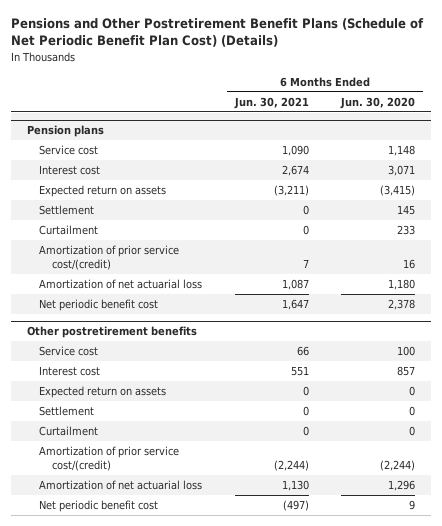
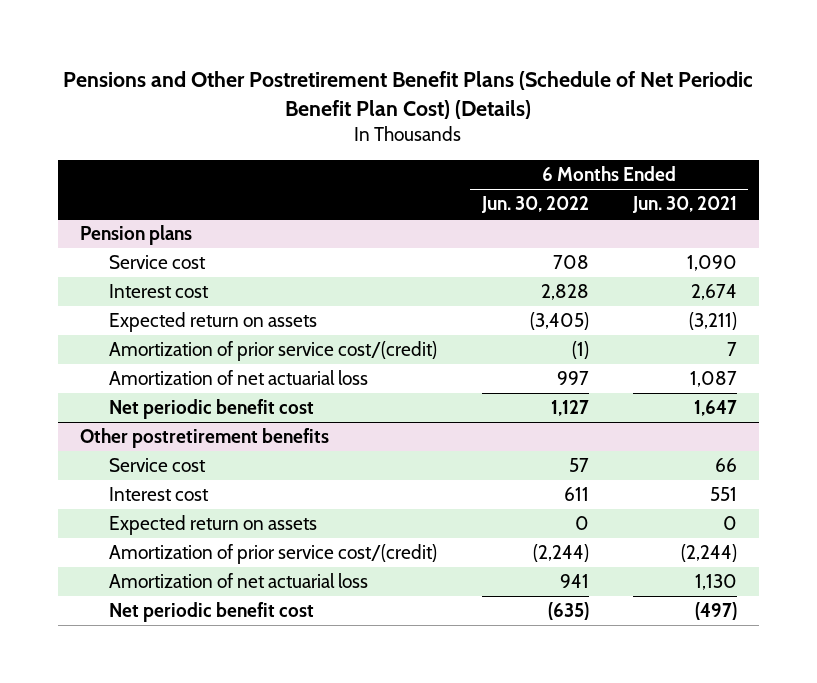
[340,96,416,109] Jun. 30, 2020 -> none
none -> [480,196,589,214] Jun. 30, 2022
[39,205,95,216] Settlement -> none
[39,225,99,236] Curtailment -> none
[39,406,95,417] Settlement -> none
[39,426,99,437] Curtailment -> none

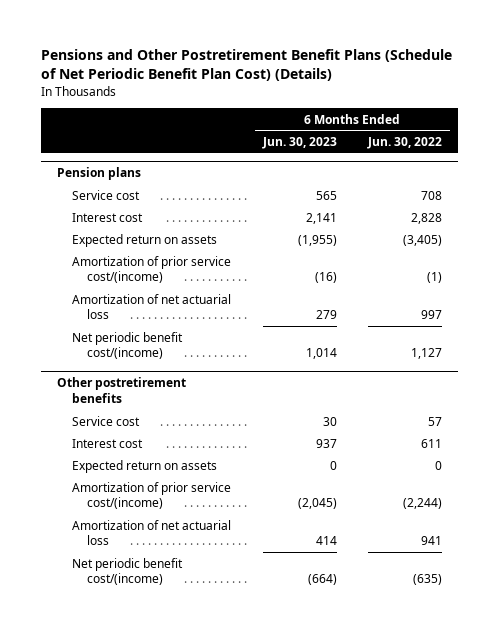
[631,196,737,214] Jun. 30, 2021 -> none
none -> [261,136,337,149] Jun. 30, 2023
[109,341,438,362] Amortization of prior service cost/(credit) -> [72,255,232,284] Amortization of prior service cost/(income)
[109,399,315,420] Net periodic benefit cost -> [72,331,184,360] Net periodic benefit cost/(income)
[109,544,438,565] Amortization of prior service cost/(credit) -> [72,481,232,510] Amortization of prior service cost/(income)
[109,602,315,623] Net periodic benefit cost -> [72,557,184,586] Net periodic benefit cost/(income)

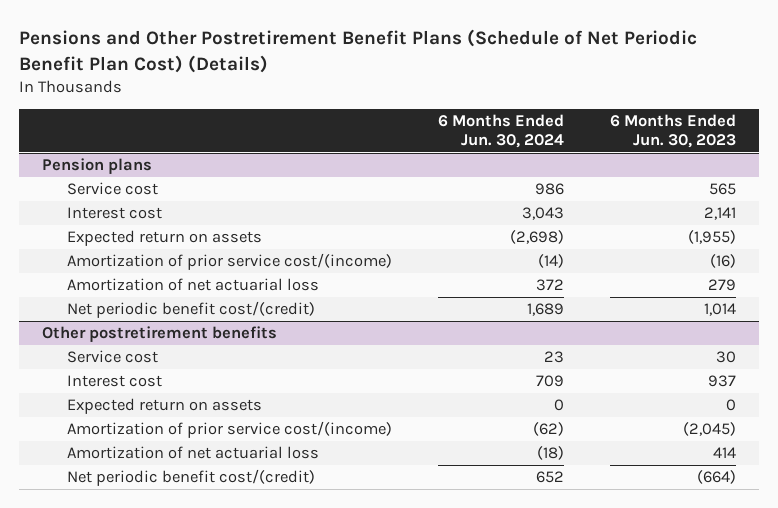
[367,136,443,149] Jun. 30, 2022 -> none
none -> [437,113,564,149] 6 Months Ended Jun. 30, 2024
[72,331,184,360] Net periodic benefit cost/(income) -> [66,301,315,319] Net periodic benefit cost/(credit)
[72,557,184,586] Net periodic benefit cost/(income) -> [66,469,315,487] Net periodic benefit cost/(credit)

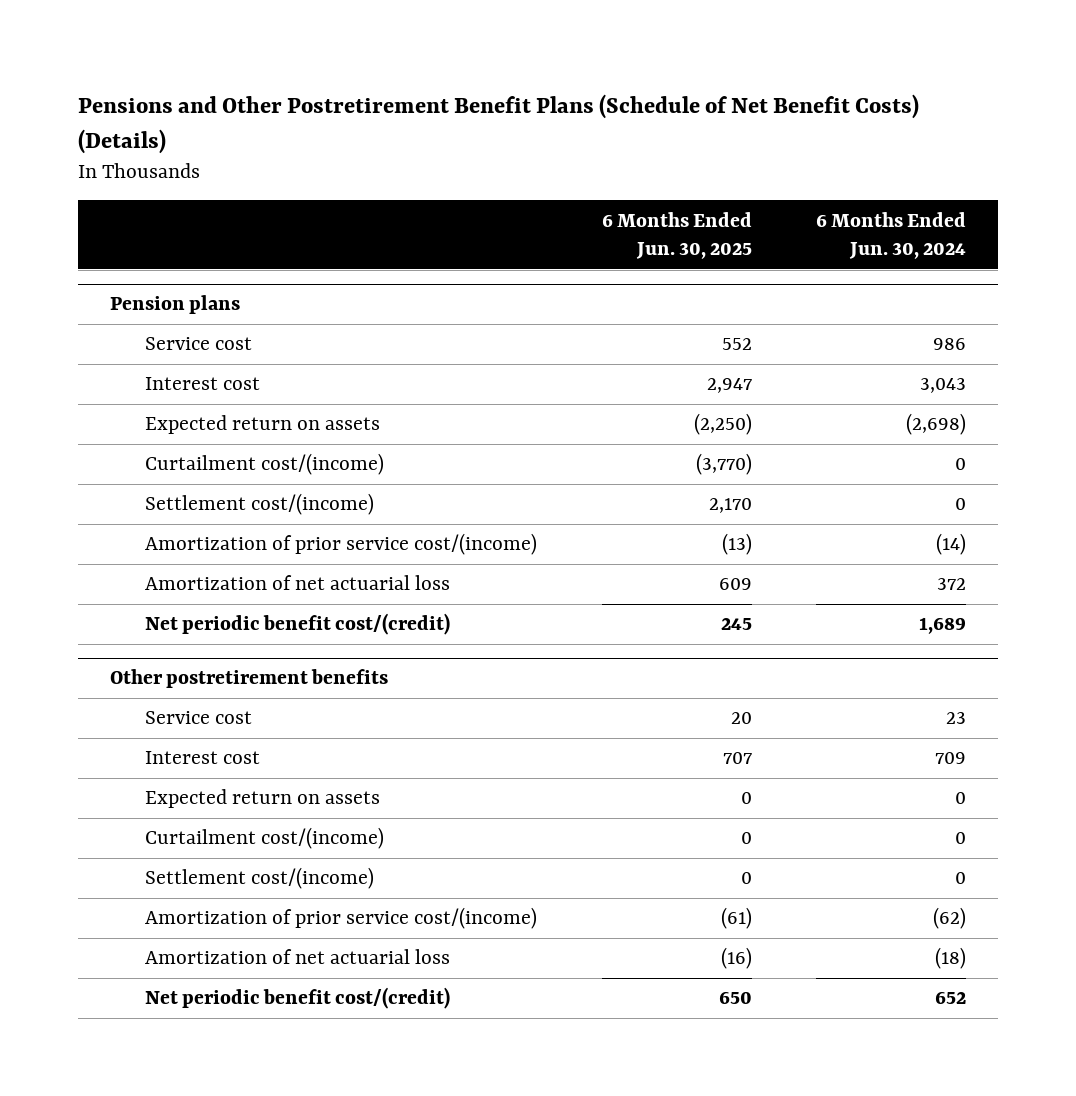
[18,29,697,73] Pensions and Other Postretirement Benefit Plans (Schedule of Net Periodic Benefit Plan Cost) (Details) -> [78,94,920,154] Pensions and Other Postretirement Benefit Plans (Schedule of Net Benefit Costs) (Details)
[610,113,737,149] 6 Months Ended Jun. 30, 2023 -> none
none -> [601,211,752,260] 6 Months Ended Jun. 30, 2025
none -> [145,453,385,476] Curtailment cost/(income)
none -> [145,493,375,516] Settlement cost/(income)
none -> [145,827,385,850] Curtailment cost/(income)
none -> [145,867,375,890] Settlement cost/(income)

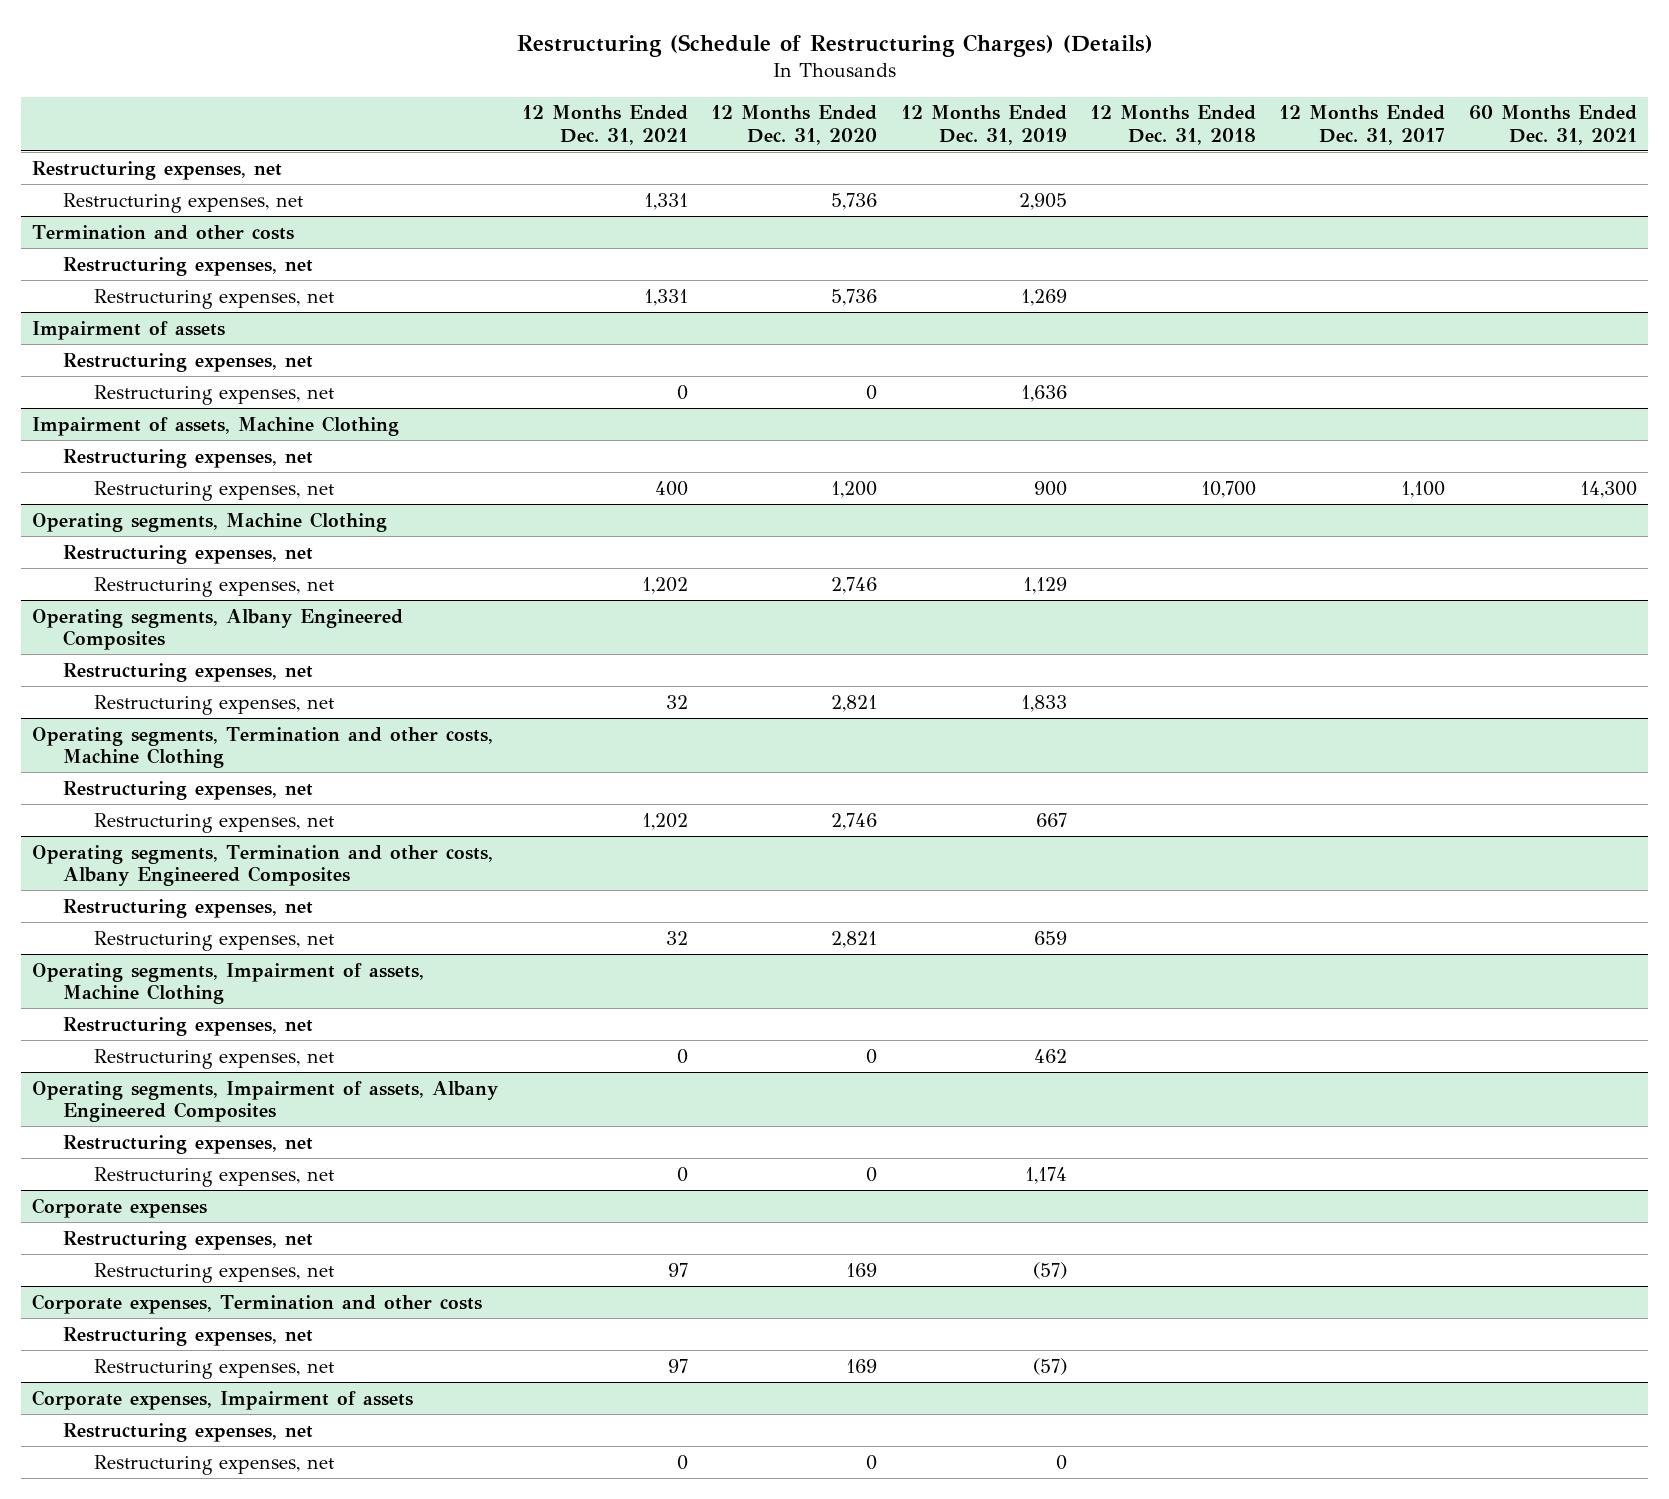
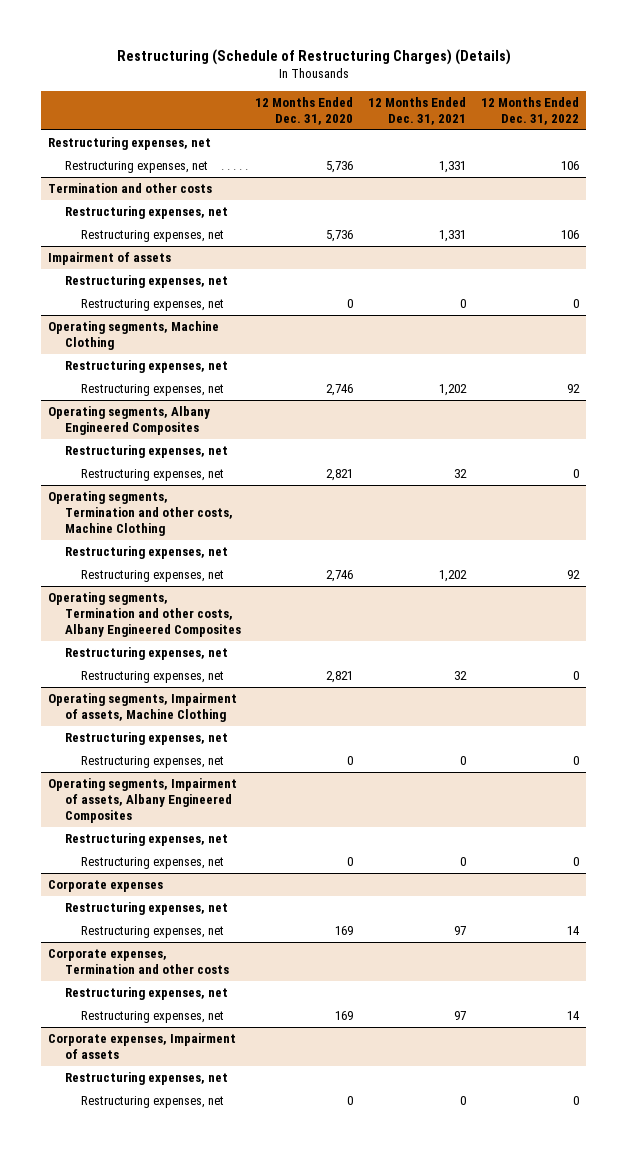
[900,105,1067,145] 12 Months Ended Dec. 31, 2019 -> none
[1089,105,1256,145] 12 Months Ended Dec. 31, 2018 -> none
[1279,105,1446,145] 12 Months Ended Dec. 31, 2017 -> none
[1468,105,1637,145] 60 Months Ended Dec. 31, 2021 -> none
none -> [480,96,579,125] 12 Months Ended Dec. 31, 2022
[32,415,400,436] Impairment of assets, Machine Clothing -> none
[63,448,314,468] Restructuring expenses, net -> none
[93,480,334,501] Restructuring expenses, net -> none

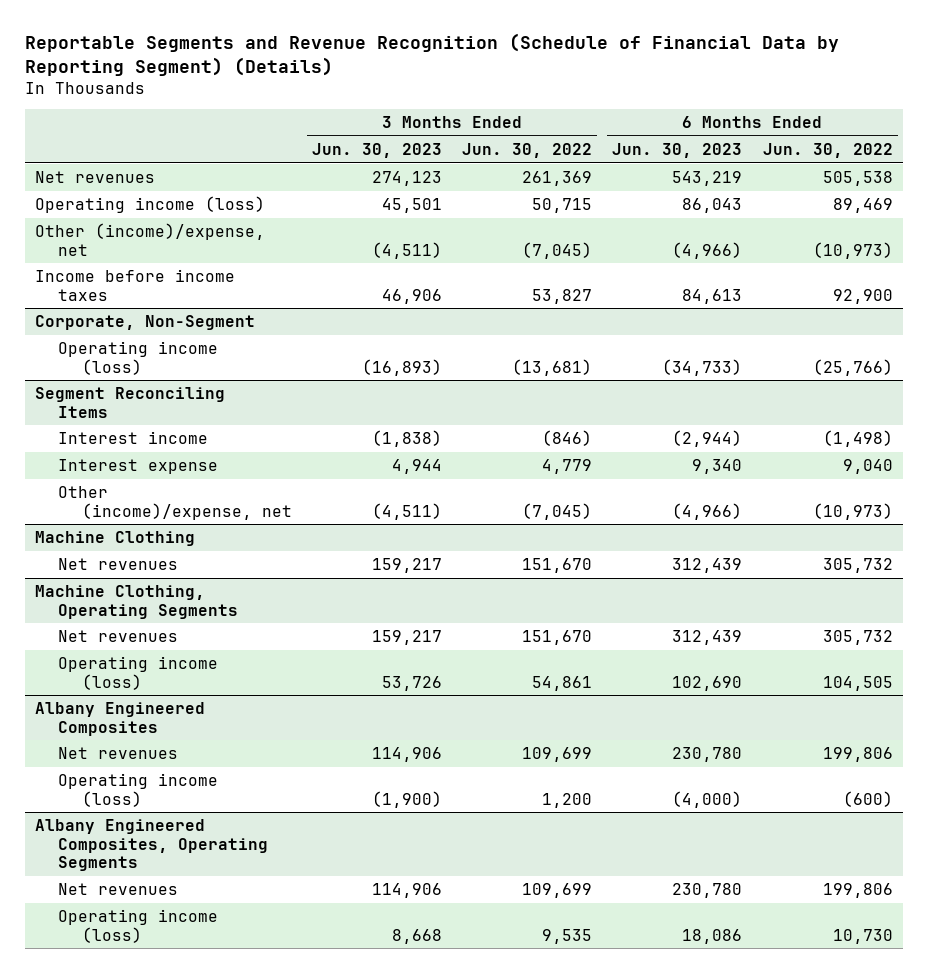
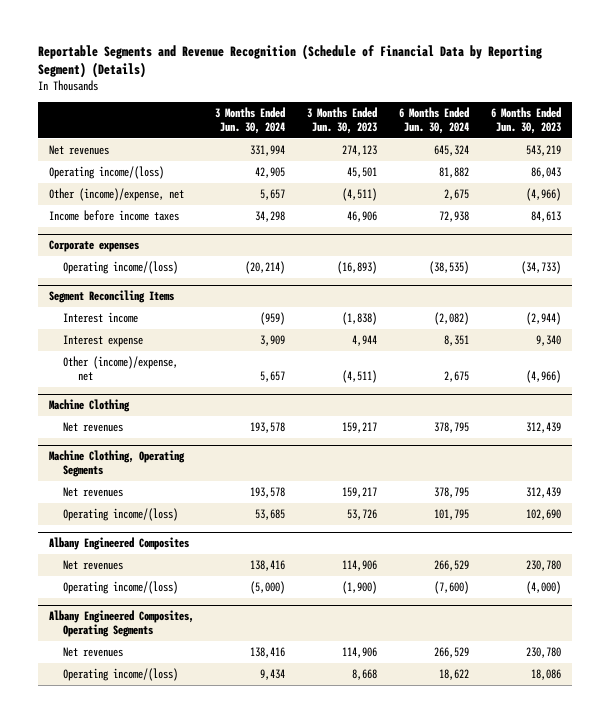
[462,142,593,158] Jun. 30, 2022 -> none
[762,142,893,158] Jun. 30, 2022 -> none
none -> [215,106,286,134] 3 Months Ended Jun. 30, 2024
none -> [399,106,470,134] 6 Months Ended Jun. 30, 2024
[35,196,266,214] Operating income (loss) -> [48,165,164,179] Operating income/(loss)
[35,315,256,331] Corporate, Non-Segment -> [48,240,139,253] Corporate expenses
[58,341,219,375] Operating income (loss) -> [63,260,179,274] Operating income/(loss)
[58,656,219,690] Operating income (loss) -> [63,507,179,521] Operating income/(loss)
[58,773,219,807] Operating income (loss) -> [63,580,179,594] Operating income/(loss)
[58,909,219,943] Operating income (loss) -> [63,667,179,681] Operating income/(loss)

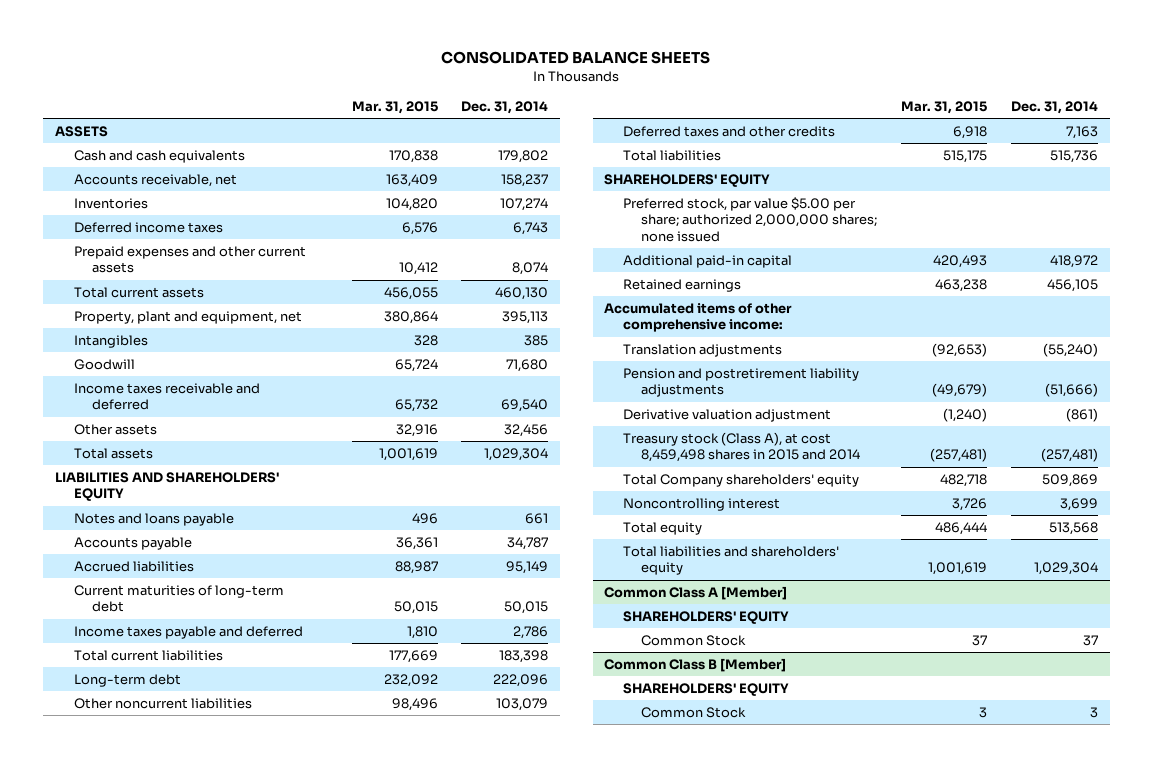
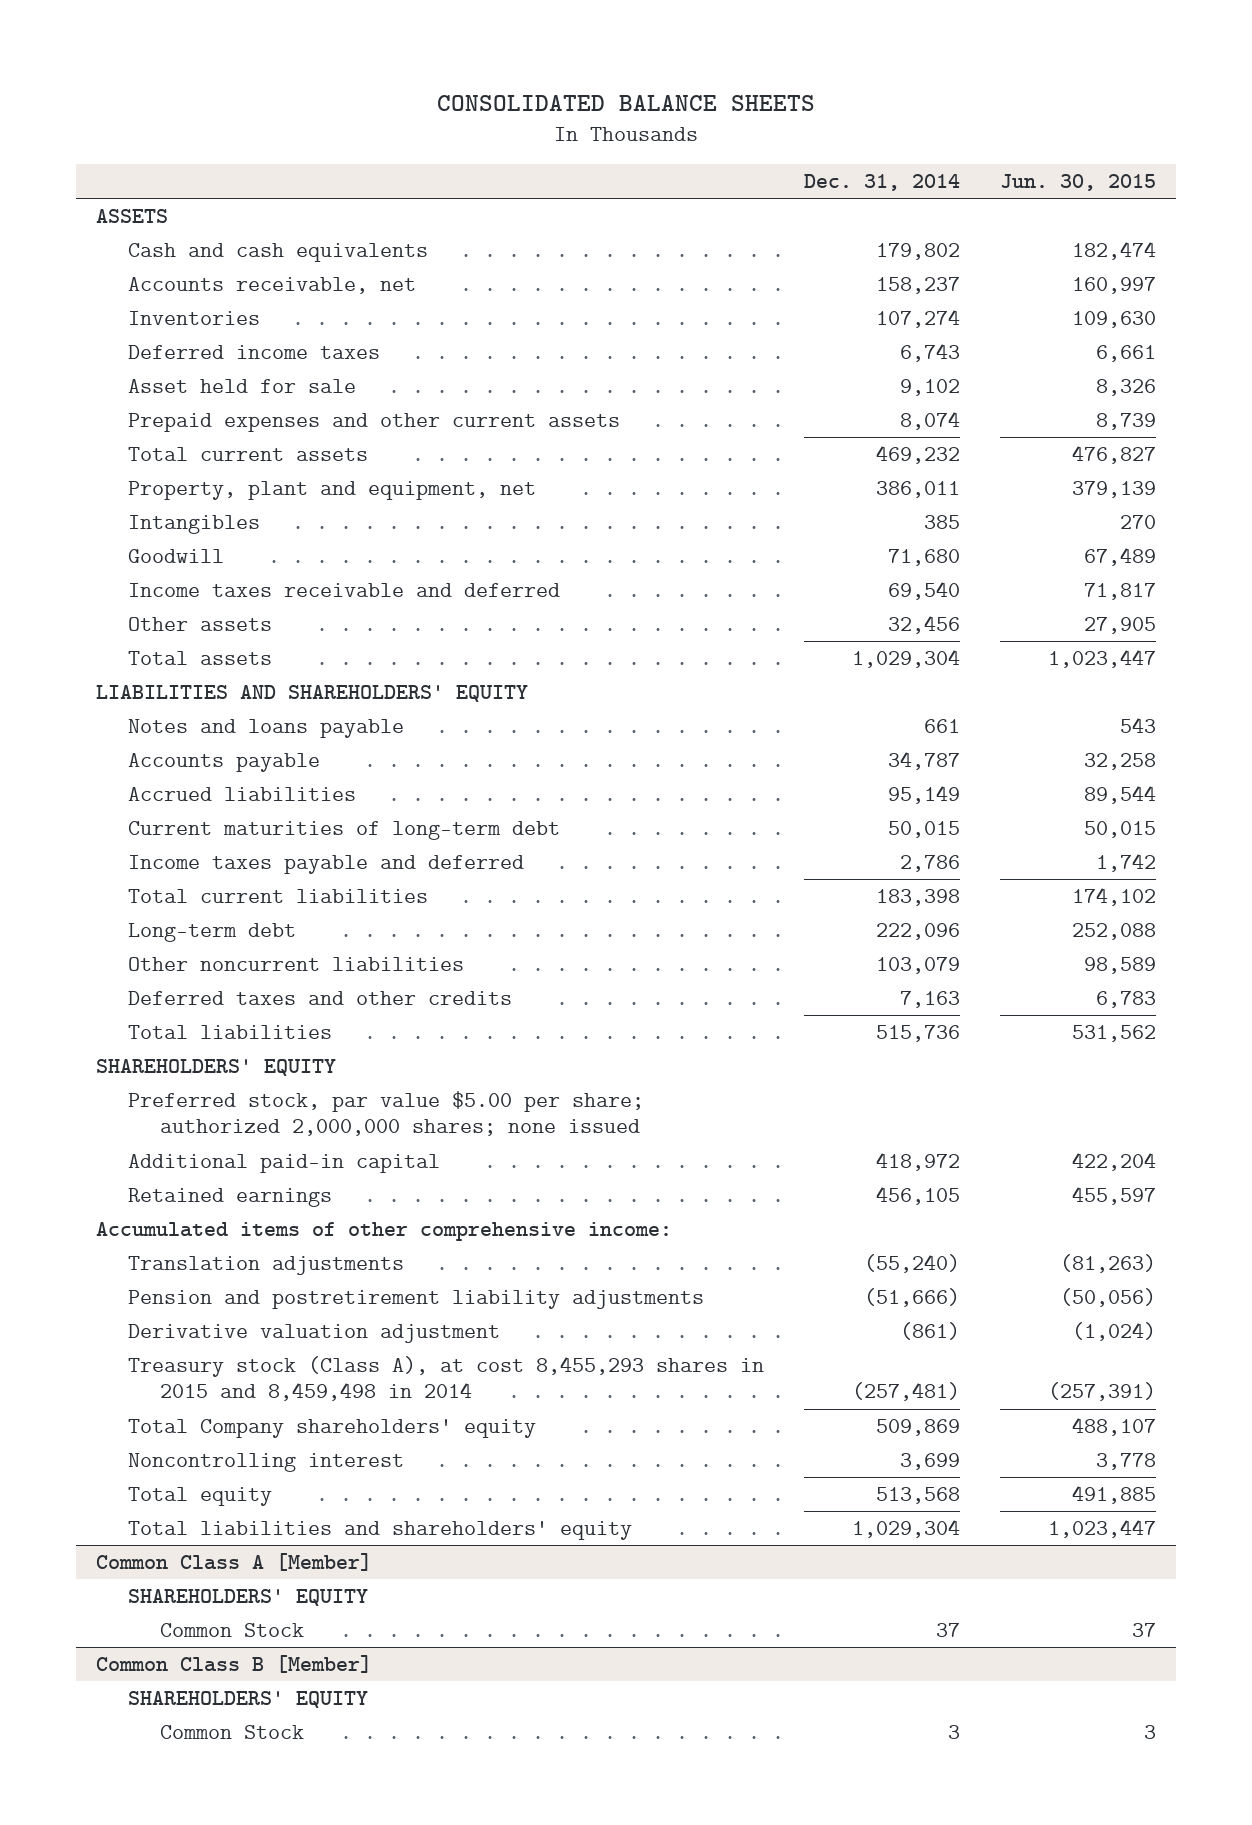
[351,100,438,114] Mar. 31, 2015 -> none
none -> [1000,174,1157,192] Jun. 30, 2015
none -> [127,379,356,394] Asset held for sale
[495,286,549,300] 460,130 -> [875,445,960,465] 469,232
[502,310,549,324] 395,113 -> [875,481,960,499] 386,011
[622,431,861,463] Treasury stock (Class A), at cost 8,459,498 shares in 2015 and 2014 -> [127,1356,764,1402] Treasury stock (Class A), at cost 8,455,293 shares in 2015 and 8,459,498 in 2014

